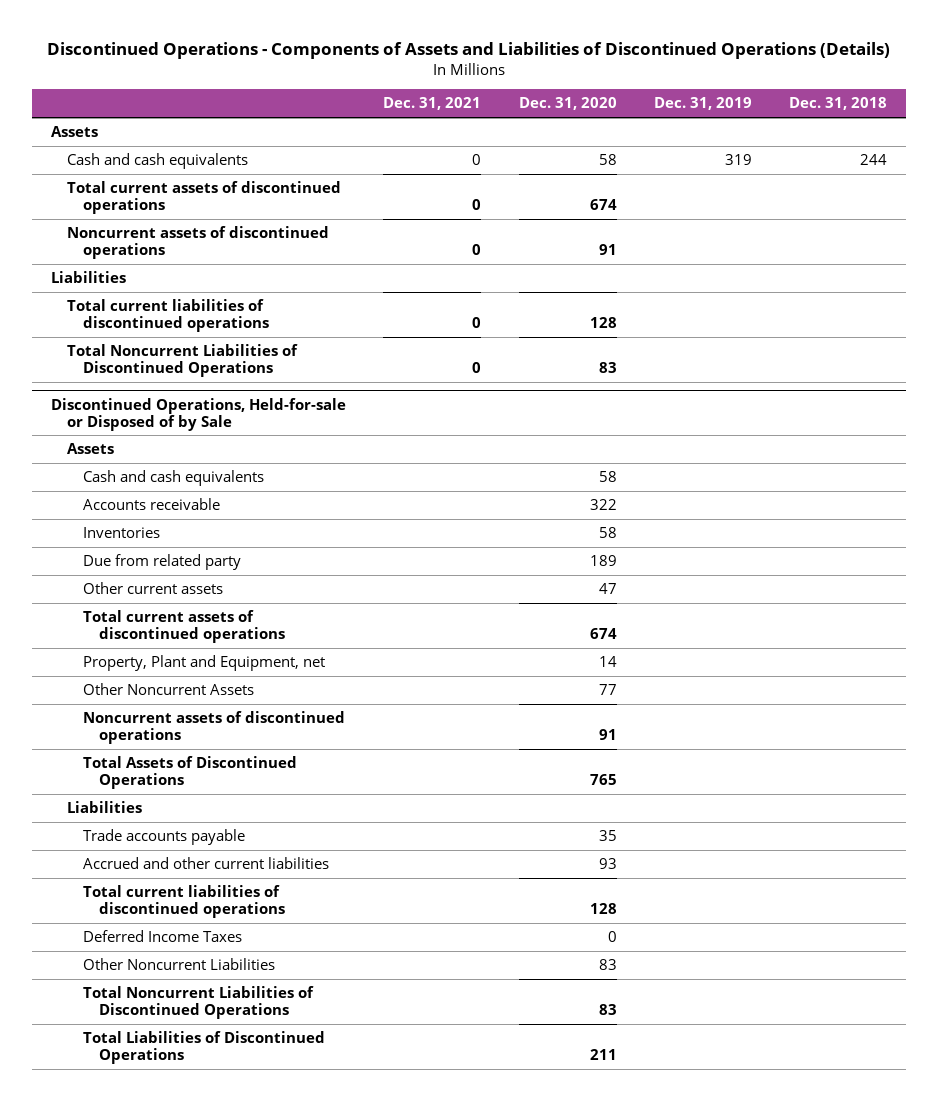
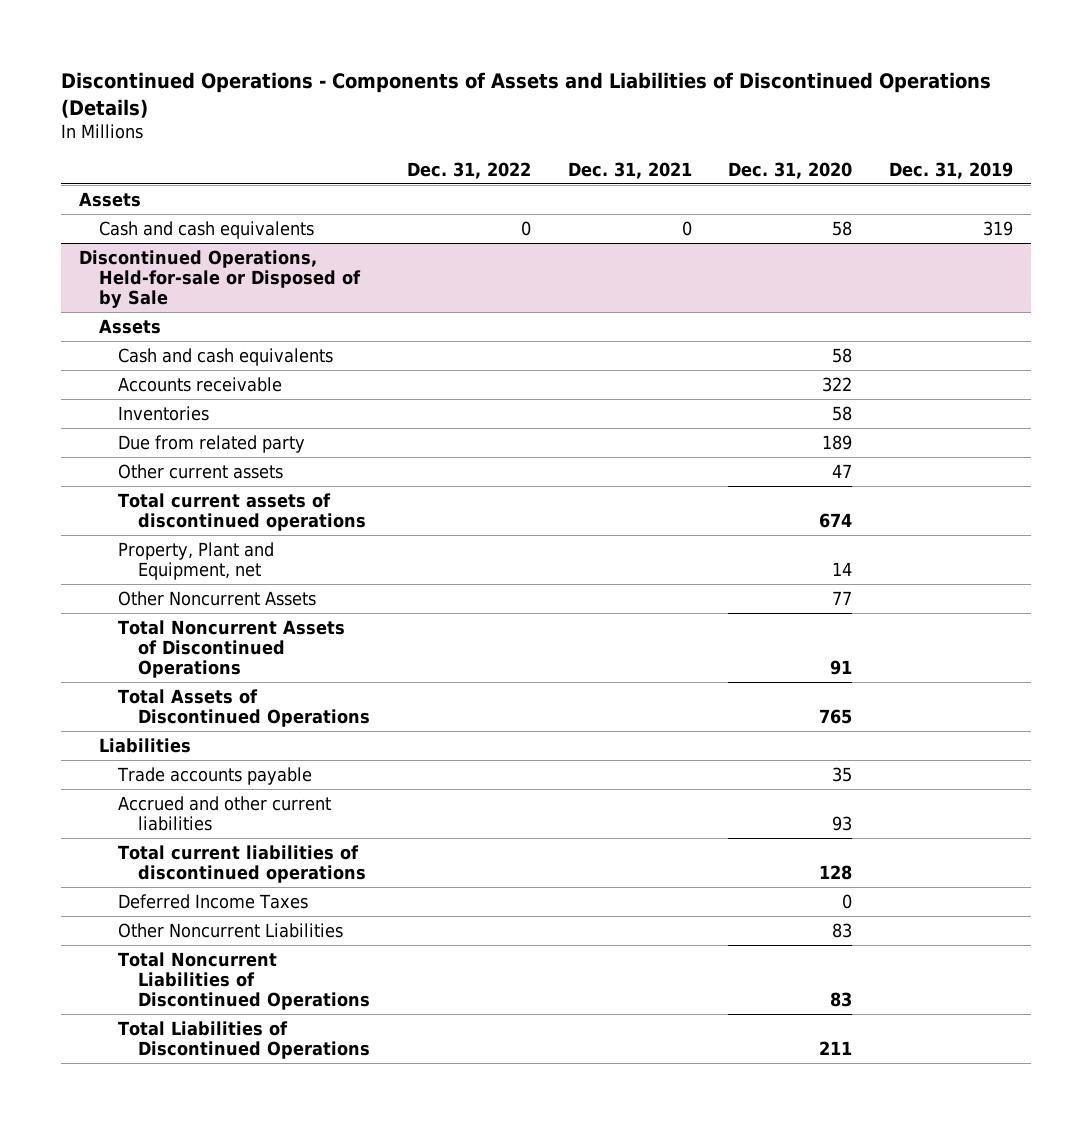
[789,97,888,111] Dec. 31, 2018 -> none
none -> [406,162,531,180] Dec. 31, 2022
[67,181,342,215] Total current assets of discontinued operations -> none
[67,226,330,260] Noncurrent assets of discontinued operations -> none
[51,271,127,284] Liabilities -> none
[67,299,270,333] Total current liabilities of discontinued operations -> none
[67,344,299,378] Total Noncurrent Liabilities of Discontinued Operations -> none
[83,711,346,745] Noncurrent assets of discontinued operations -> [118,619,346,678] Total Noncurrent Assets of Discontinued Operations

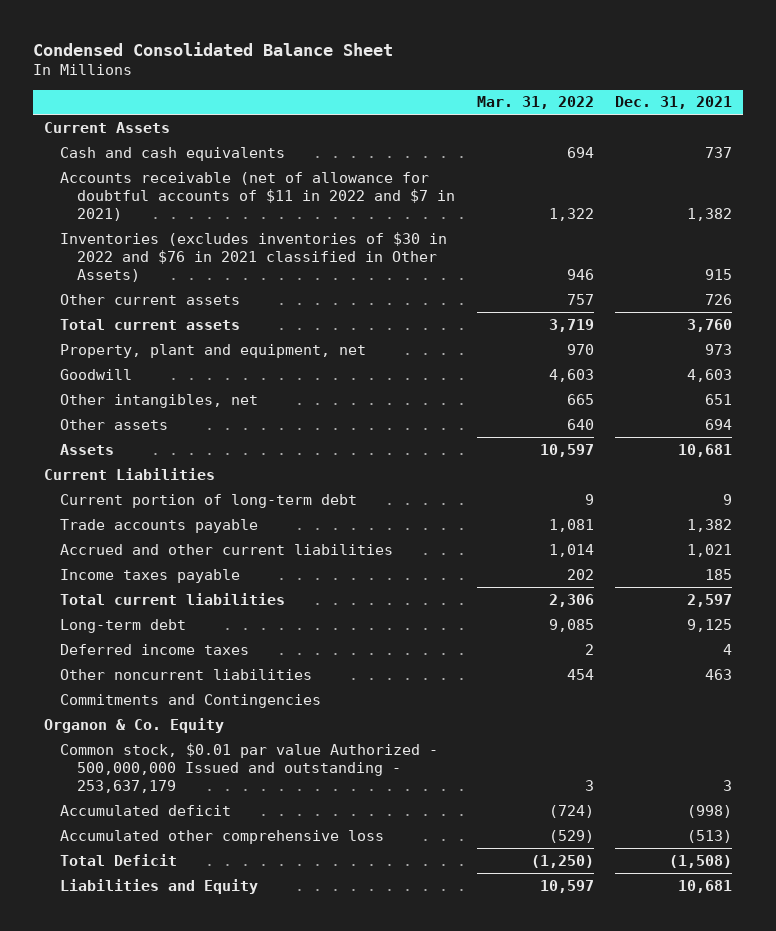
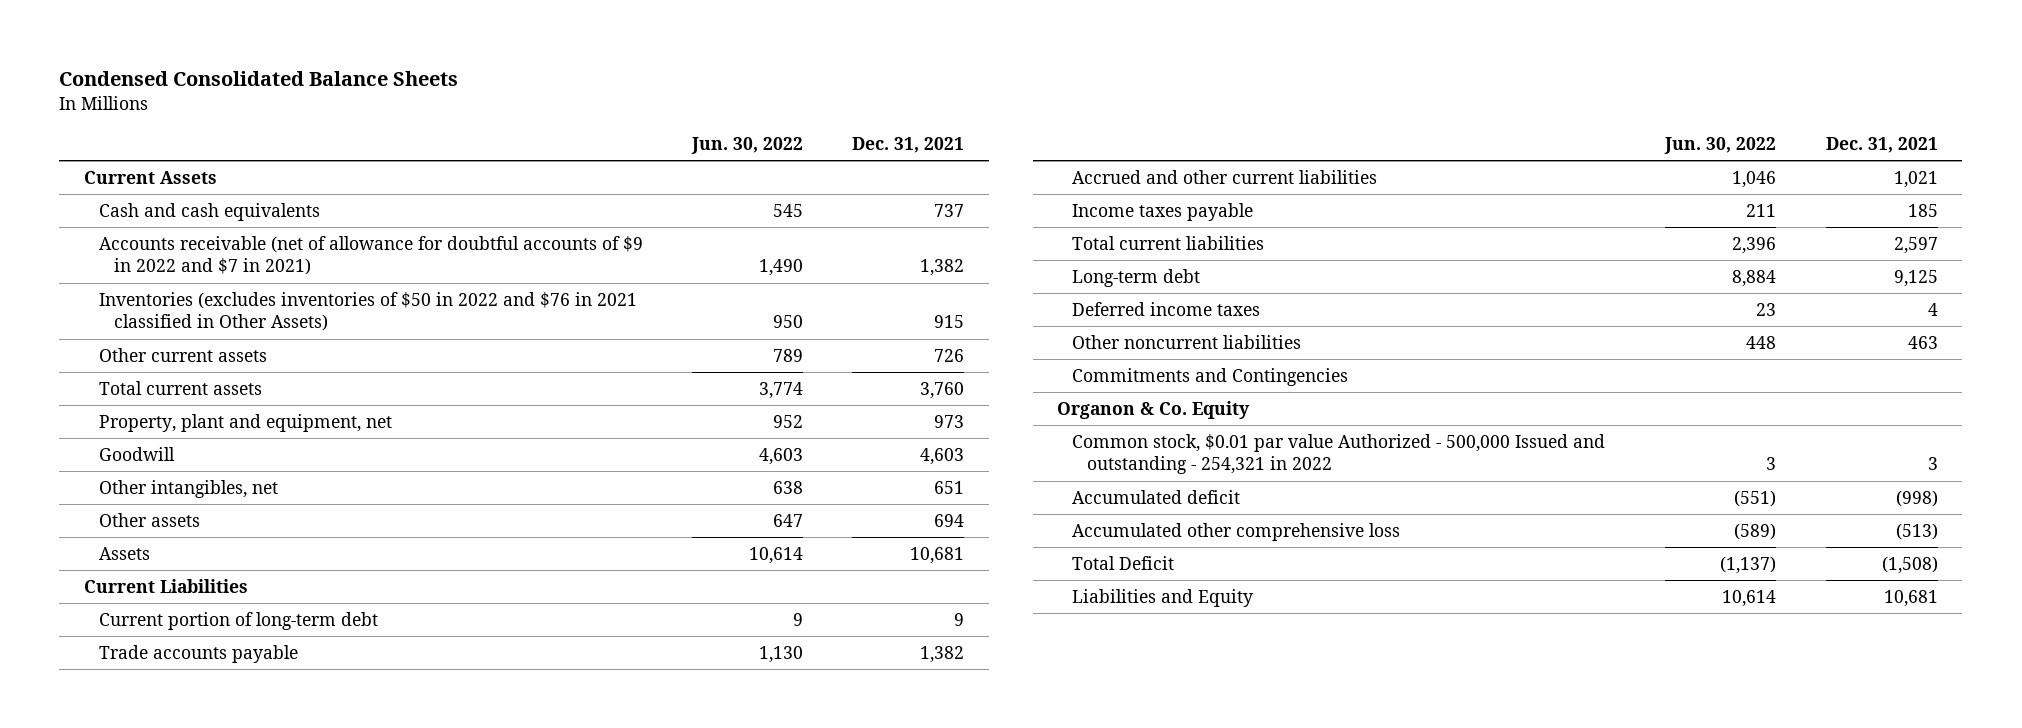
[32,41,393,56] Condensed Consolidated Balance Sheet -> [59,71,459,87] Condensed Consolidated Balance Sheets
[476,96,594,110] Mar. 31, 2022 -> none
none -> [691,137,804,155] Jun. 30, 2022
[60,171,455,222] Accounts receivable (net of allowance for doubtful accounts of $11 in 2022 and $7 in 2021) -> [98,235,643,276] Accounts receivable (net of allowance for doubtful accounts of $9 in 2022 and $7 in 2021)
[60,231,448,283] Inventories (excludes inventories of $30 in 2022 and $76 in 2021 classified in Other Assets) -> [98,291,637,332] Inventories (excludes inventories of $50 in 2022 and $76 in 2021 classified in Other Assets)
[60,742,439,794] Common stock, $0.01 par value Authorized - 500,000,000 Issued and outstanding - 253,637,179 -> [1072,433,1606,475] Common stock, $0.01 par value Authorized - 500,000 Issued and outstanding - 254,321 in 2022

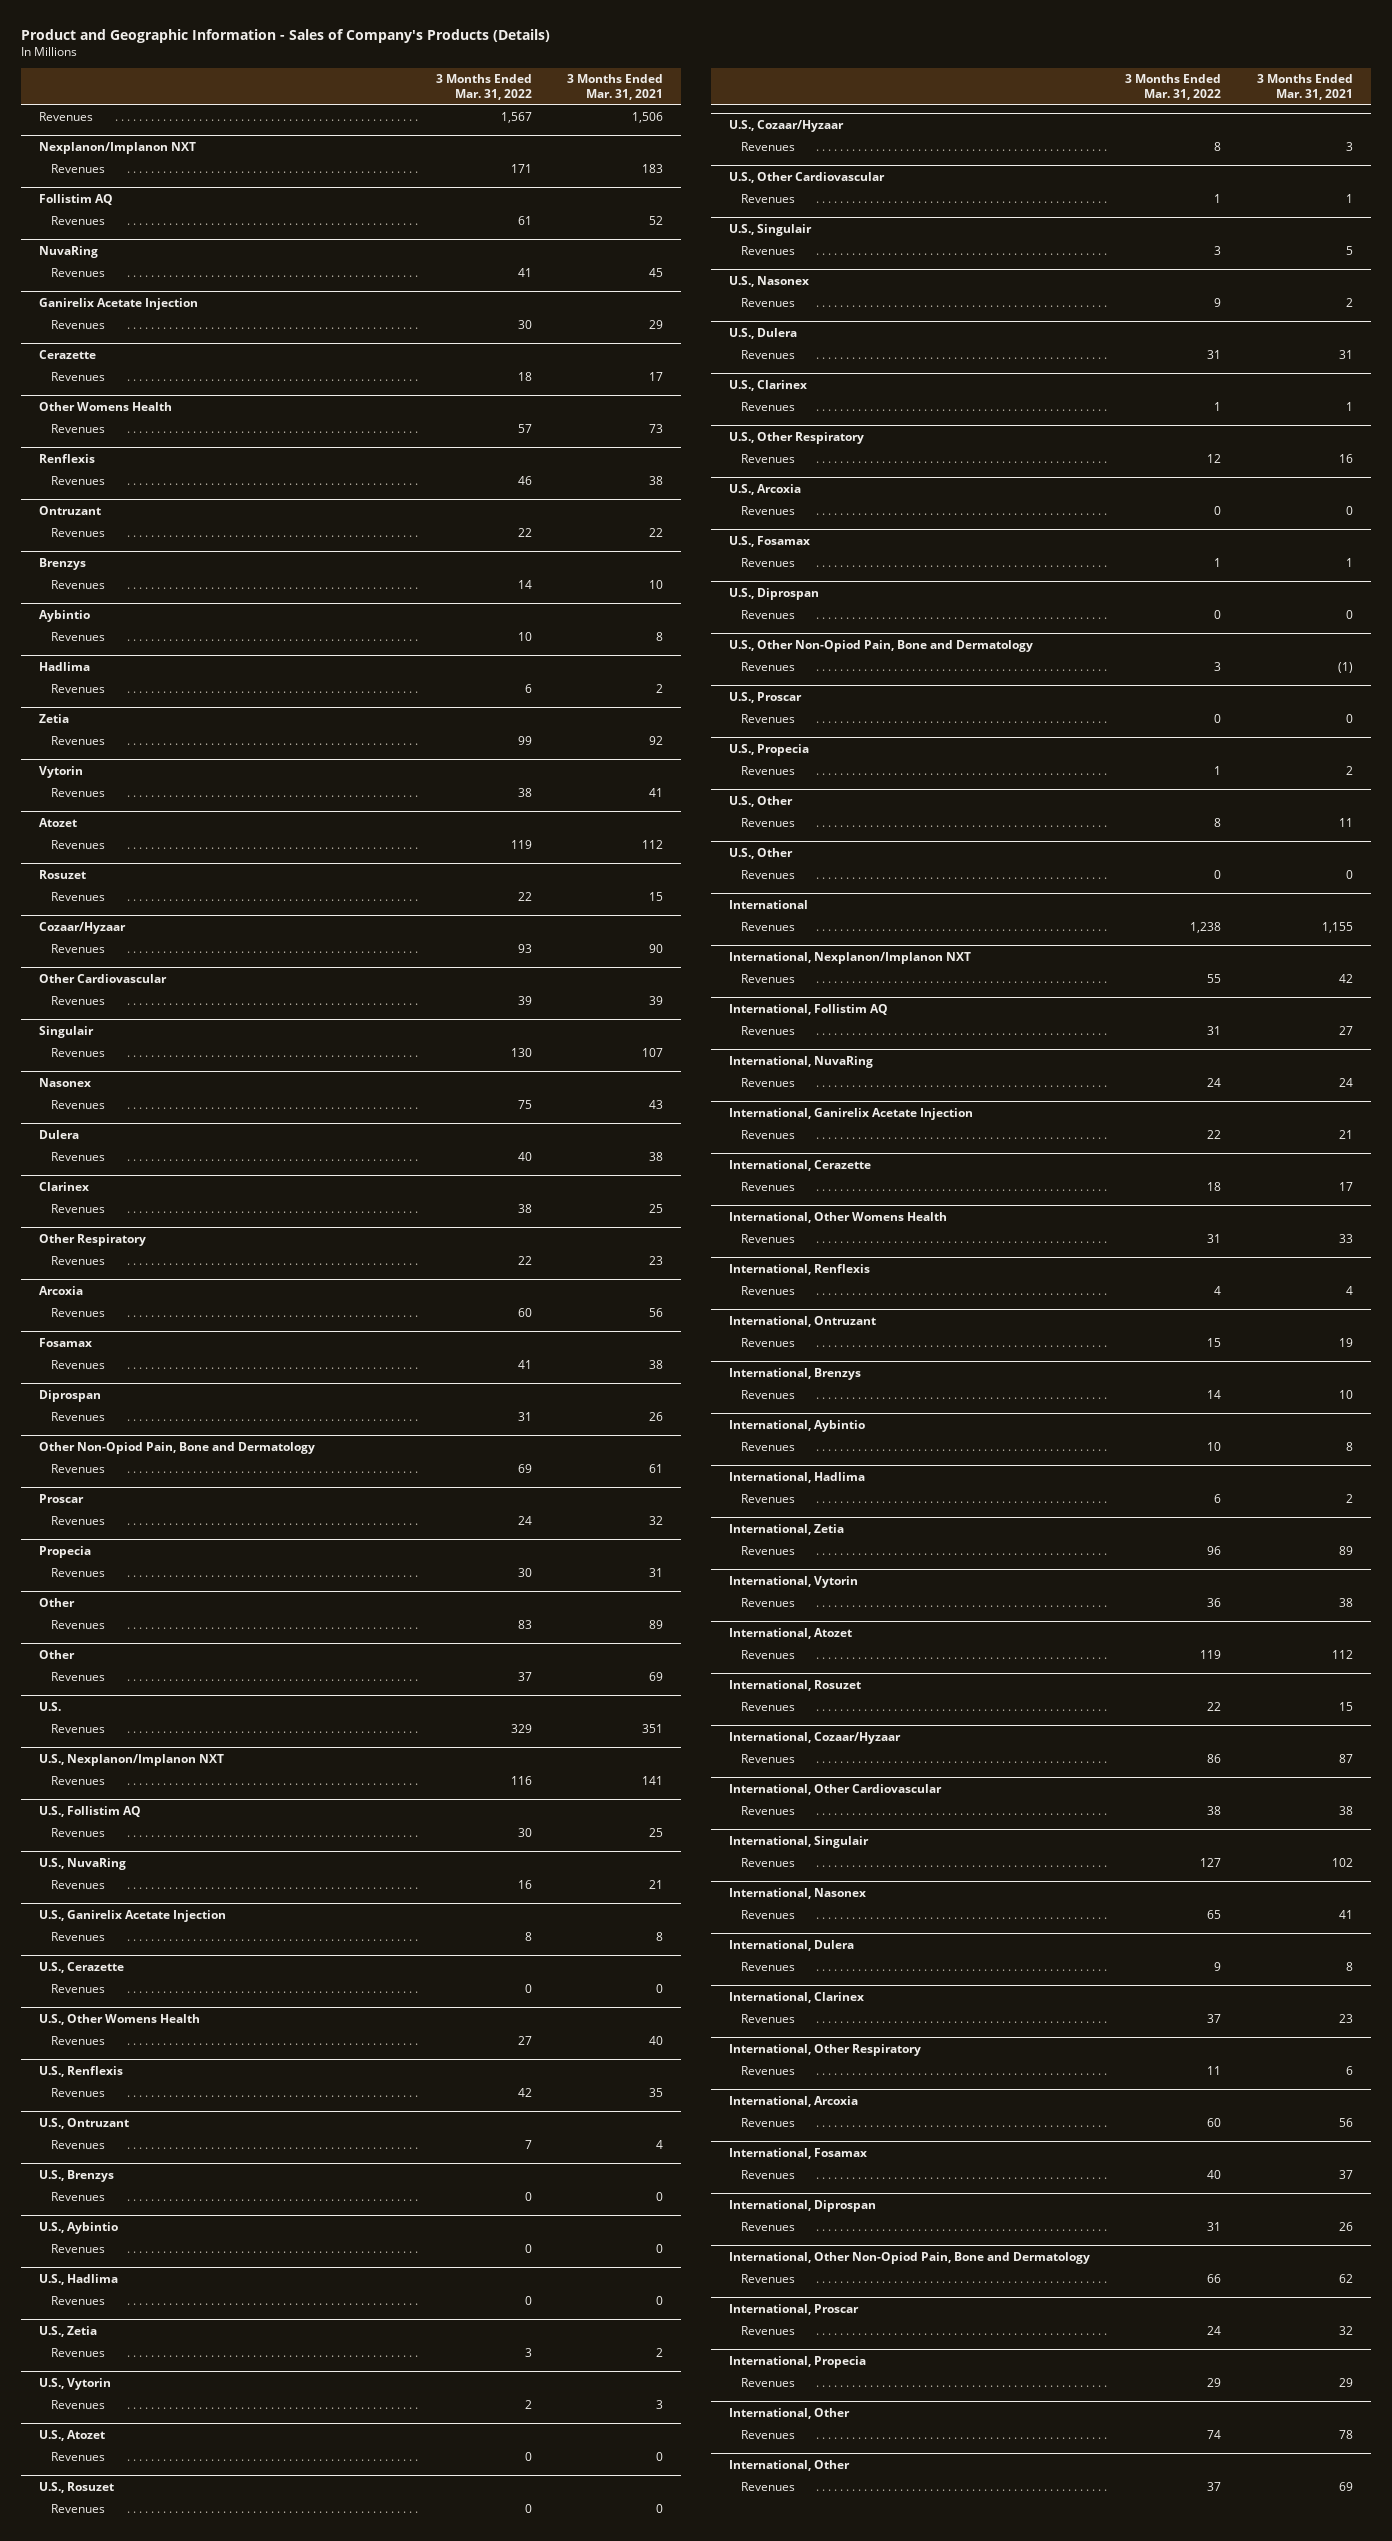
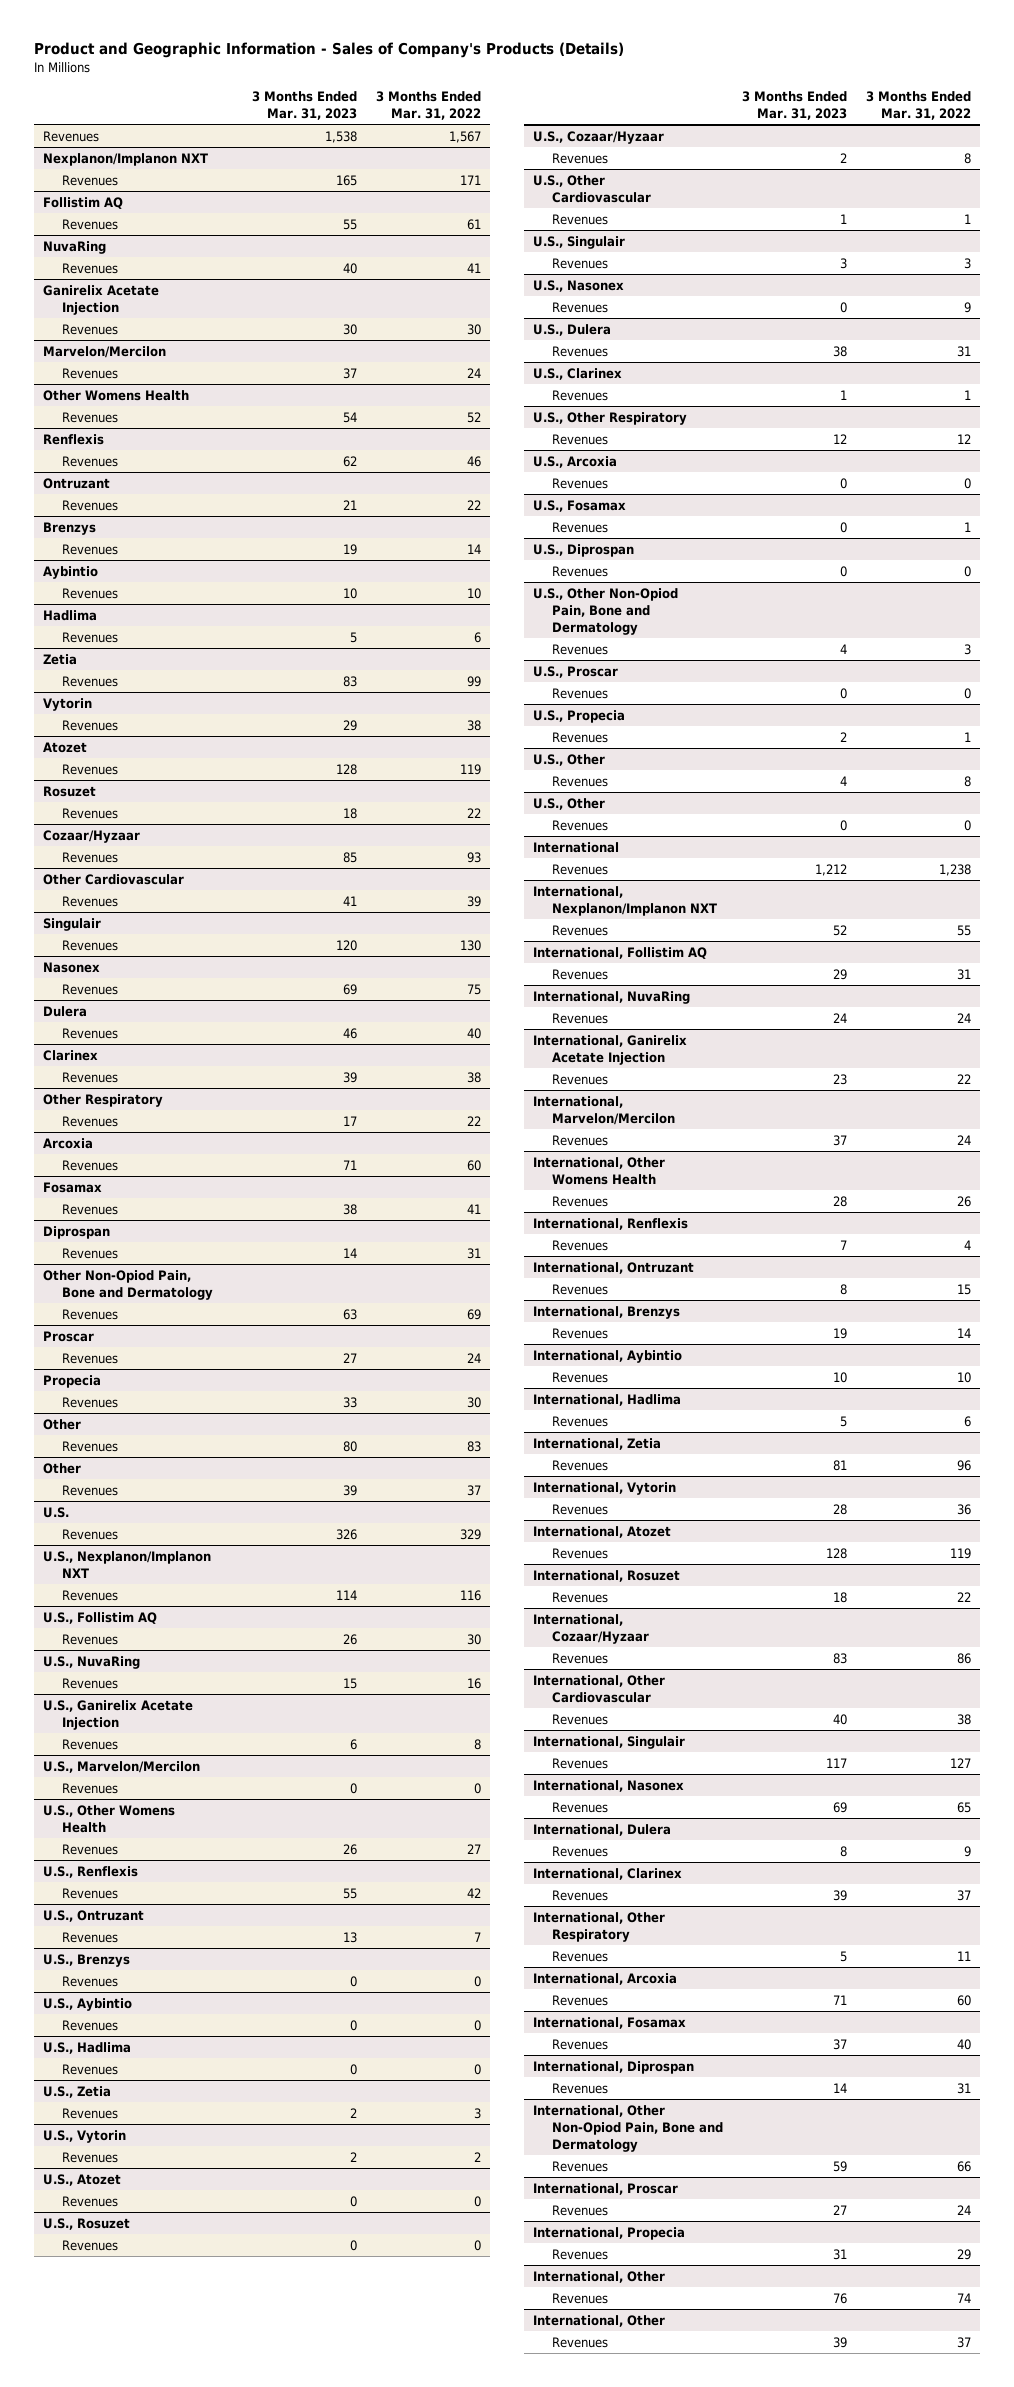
[567,74,664,100] 3 Months Ended Mar. 31, 2021 -> none
none -> [252,91,358,120] 3 Months Ended Mar. 31, 2023
[38,349,96,359] Cerazette -> none
none -> [43,345,167,358] Marvelon/Mercilon
[517,372,532,382] 18 -> [467,367,482,378] 24
[517,424,532,434] 57 -> [467,411,482,423] 52
[38,1961,124,1973] U.S., Cerazette -> none
none -> [43,1760,201,1773] U.S., Marvelon/Mercilon
[728,1159,871,1171] International, Cerazette -> none
none -> [532,1095,675,1125] International, Marvelon/Mercilon
[1207,1182,1222,1192] 18 -> [956,1134,971,1145] 24
[1207,1234,1222,1244] 31 -> [956,1195,971,1207] 26

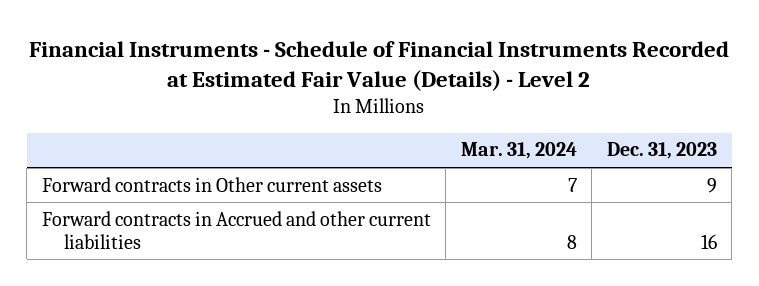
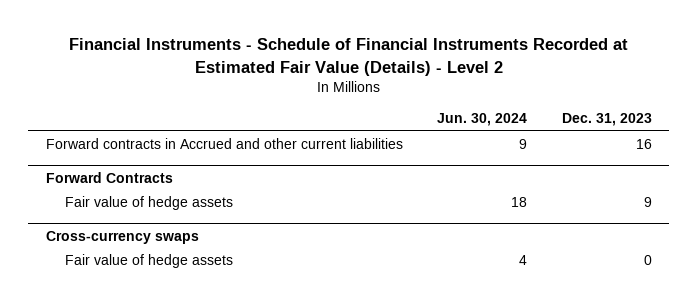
[460,142,577,160] Mar. 31, 2024 -> none
none -> [437,113,528,127] Jun. 30, 2024
[41,176,382,192] Forward contracts in Other current assets -> none
none -> [45,171,173,183] Forward Contracts
none -> [64,196,233,211] Fair value of hedge assets
none -> [45,230,199,244] Cross-currency swaps
none -> [64,254,233,269] Fair value of hedge assets

